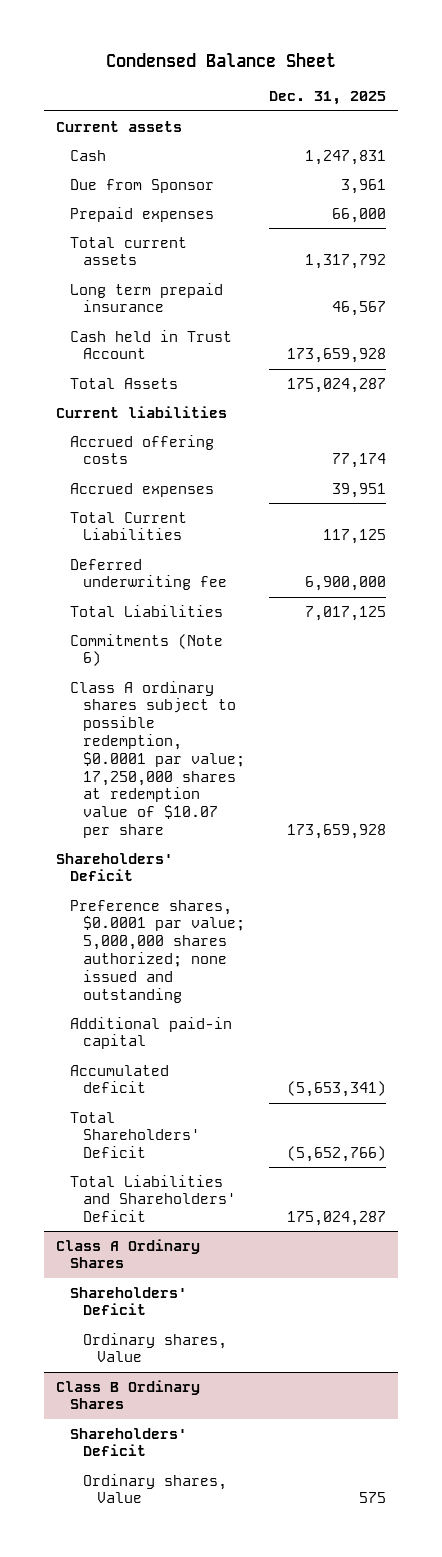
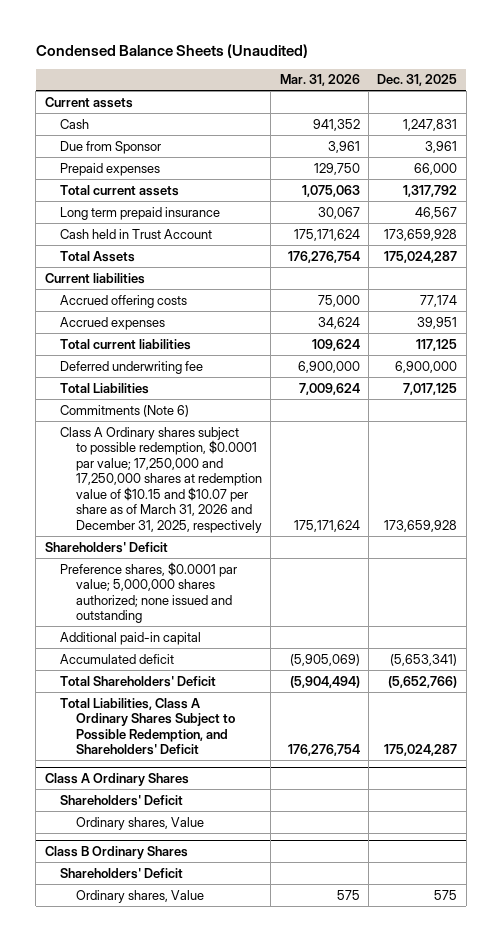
[105,52,336,67] Condensed Balance Sheet -> [35,43,308,58] Condensed Balance Sheets (Unaudited)
none -> [279,74,360,87] Mar. 31, 2026
[69,511,187,541] Total Current Liabilities -> [60,338,192,350] Total current liabilities
[69,680,246,839] Class A ordinary shares subject to possible redemption, $0.0001 par value; 17,250,000 shares at redemption value of $10.07 per share -> [60,426,262,533] Class A Ordinary shares subject to possible redemption, $0.0001 par value; 17,250,000 and 17,250,000 shares at redemption value of $10.15 and $10.07 per share as of March 31, 2026 and December 31, 2025, respectively
[69,1174,237,1223] Total Liabilities and Shareholders' Deficit -> [60,697,235,756] Total Liabilities, Class A Ordinary Shares Subject to Possible Redemption, and Shareholders' Deficit

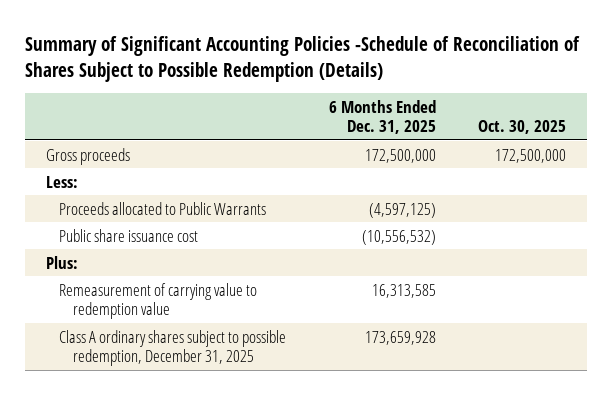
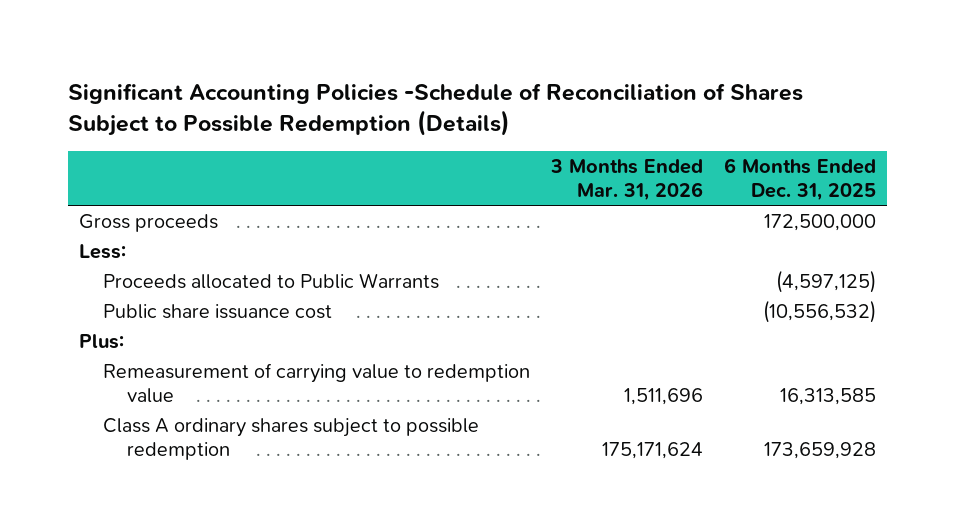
[24,35,580,82] Summary of Significant Accounting Policies -Schedule of Reconciliation of Shares Subject to Possible Redemption (Details) -> [68,82,804,137] Significant Accounting Policies -Schedule of Reconciliation of Shares Subject to Possible Redemption (Details)
[477,120,566,135] Oct. 30, 2025 -> none
none -> [550,158,704,202] 3 Months Ended Mar. 31, 2026
[59,329,287,366] Class A ordinary shares subject to possible redemption, December 31, 2025 -> [103,417,480,461] Class A ordinary shares subject to possible redemption

